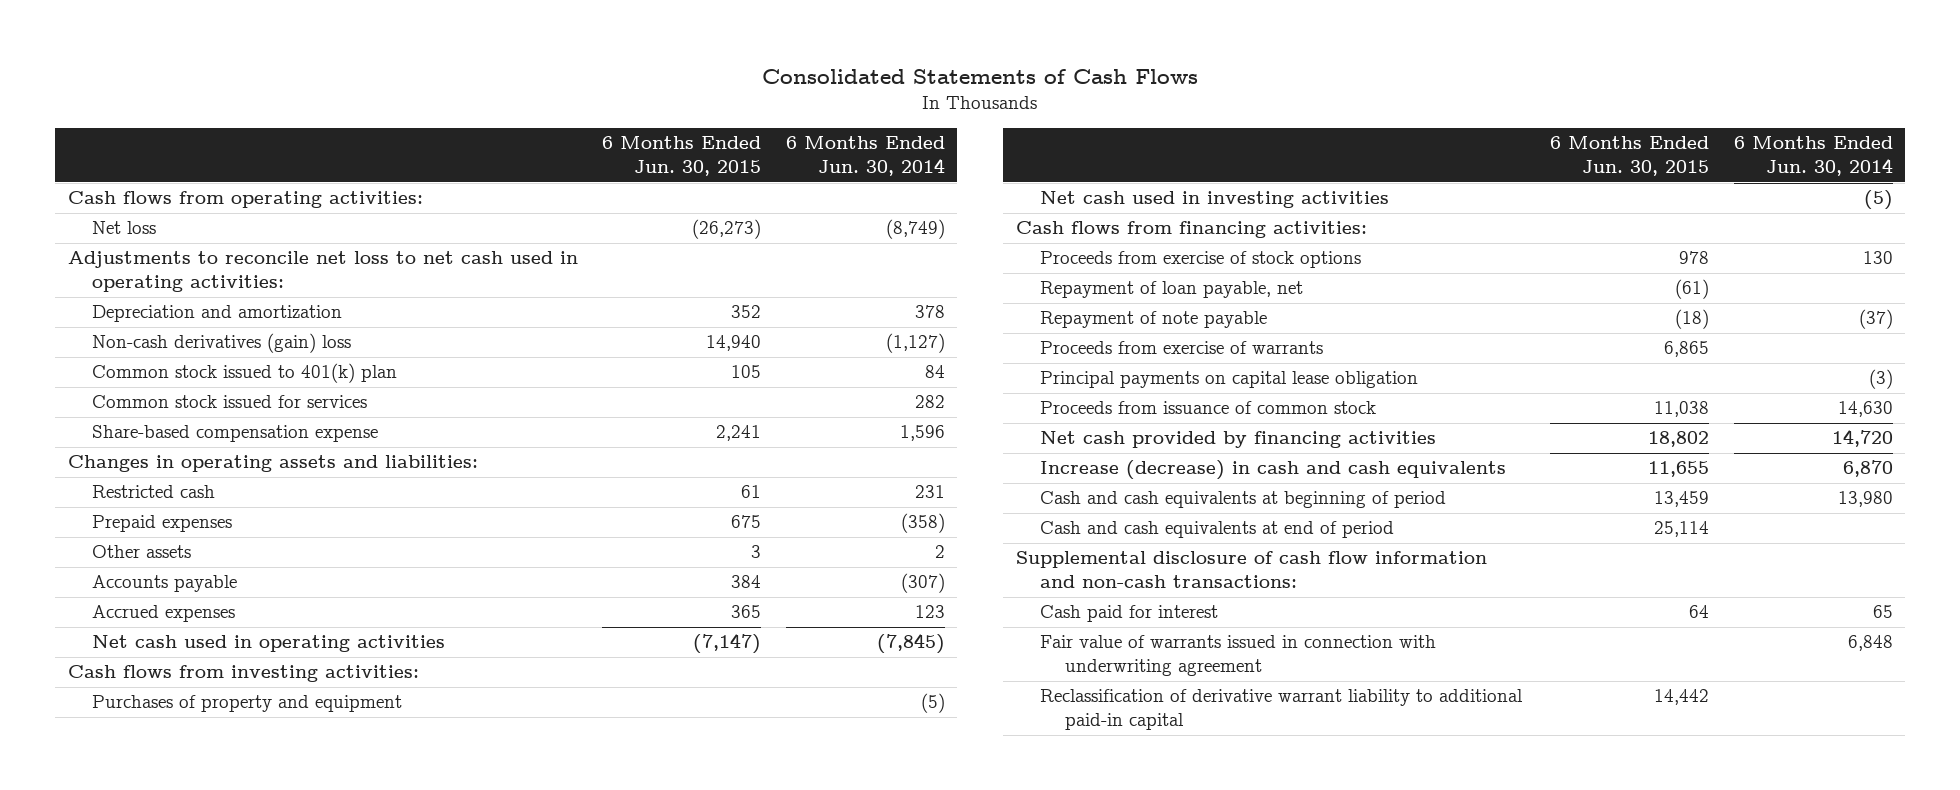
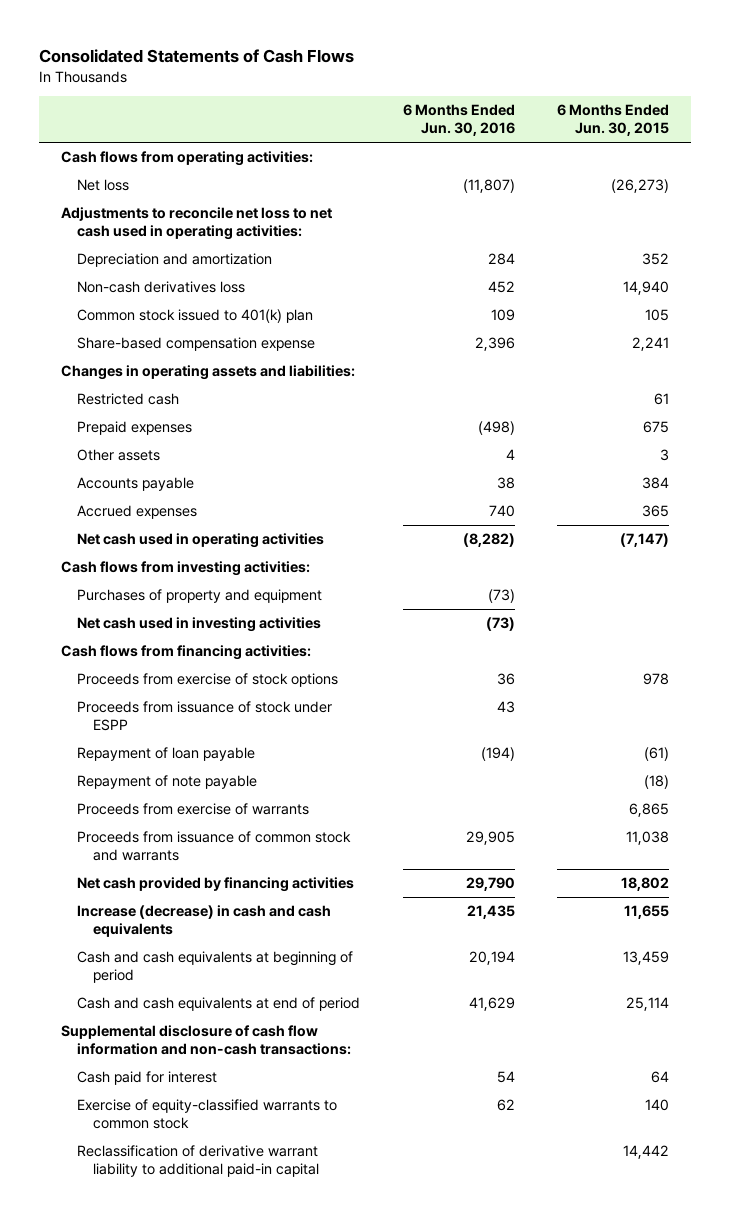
[785,136,945,176] 6 Months Ended Jun. 30, 2014 -> none
none -> [402,104,515,137] 6 Months Ended Jun. 30, 2016
[92,333,352,354] Non-cash derivatives (gain) loss -> [76,281,245,294] Non-cash derivatives loss
[92,395,368,409] Common stock issued for services -> none
none -> [76,701,332,732] Proceeds from issuance of stock under ESPP
[1040,281,1304,299] Repayment of loan payable, net -> [76,747,255,762] Repayment of loan payable
[1040,371,1419,389] Principal payments on capital lease obligation -> none
[1040,401,1377,415] Proceeds from issuance of common stock -> [76,831,351,862] Proceeds from issuance of common stock and warrants
[1040,635,1437,677] Fair value of warrants issued in connection with underwriting agreement -> none
none -> [76,1099,337,1130] Exercise of equity-classified warrants to common stock

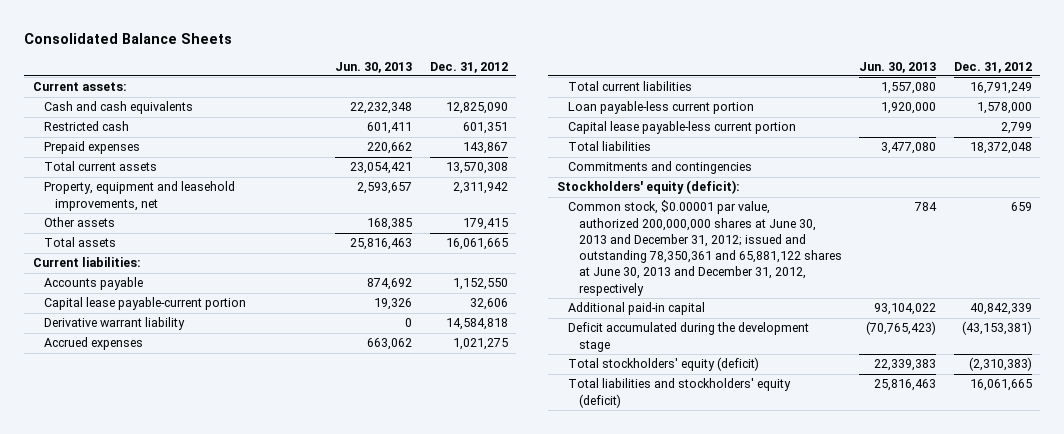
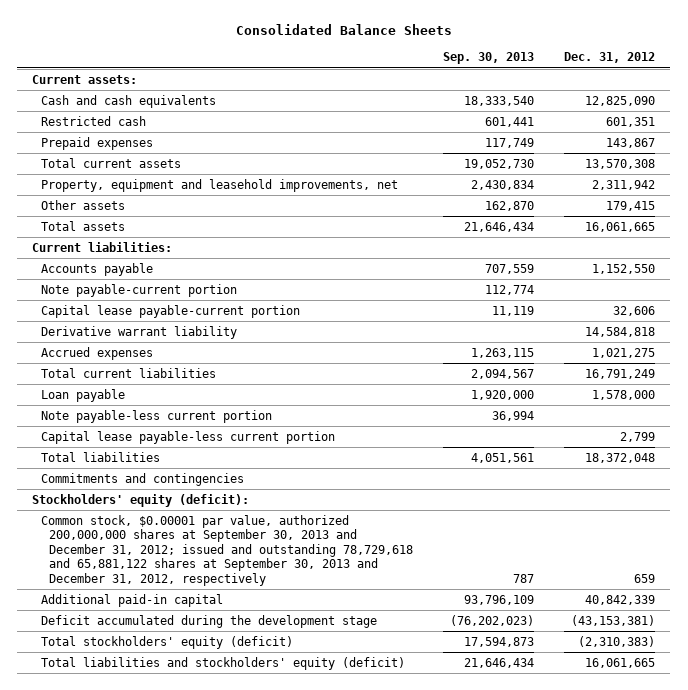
[335,61,413,73] Jun. 30, 2013 -> none
none -> [443,52,535,65] Sep. 30, 2013
none -> [40,283,237,297] Note payable-current portion
[567,101,754,115] Loan payable-less current portion -> [40,388,125,402] Loan payable
none -> [40,409,272,423] Note payable-less current portion
[567,200,842,296] Common stock, $0.00001 par value, authorized 200,000,000 shares at June 30, 2013 and December 31, 2012; issued and outstanding 78,350,361 and 65,881,122 shares at June 30, 2013 and December 31, 2012, respectively -> [40,514,414,586] Common stock, $0.00001 par value, authorized 200,000,000 shares at September 30, 2013 and December 31, 2012; issued and outstanding 78,729,618 and 65,881,122 shares at September 30, 2013 and December 31, 2012, respectively

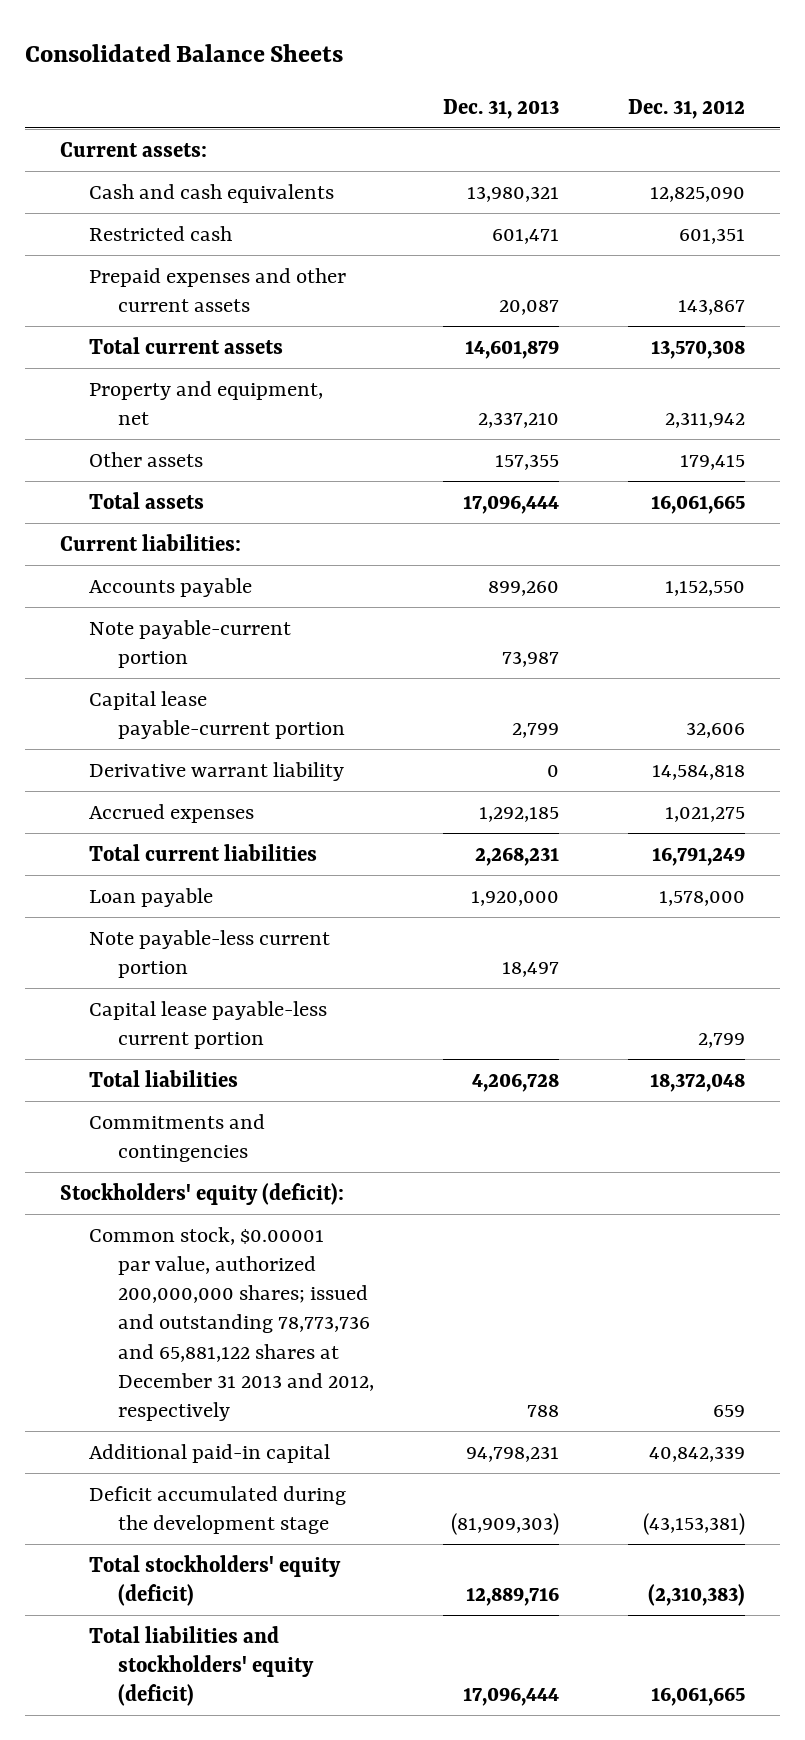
[443,52,535,65] Sep. 30, 2013 -> none
none -> [443,98,560,119] Dec. 31, 2013
[40,136,153,150] Prepaid expenses -> [88,267,346,312] Prepaid expenses and other current assets
[40,178,398,192] Property, equipment and leasehold improvements, net -> [88,380,323,425] Property and equipment, net
[40,514,414,586] Common stock, $0.00001 par value, authorized 200,000,000 shares at September 30, 2013 and December 31, 2012; issued and outstanding 78,729,618 and 65,881,122 shares at September 30, 2013 and December 31, 2012, respectively -> [88,1226,375,1422] Common stock, $0.00001 par value, authorized 200,000,000 shares; issued and outstanding 78,773,736 and 65,881,122 shares at December 31 2013 and 2012, respectively

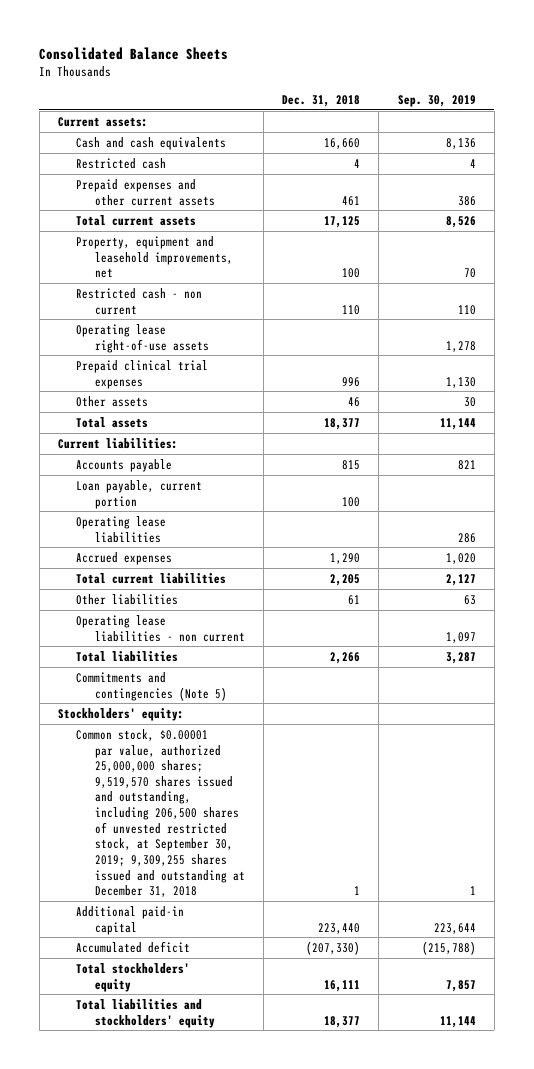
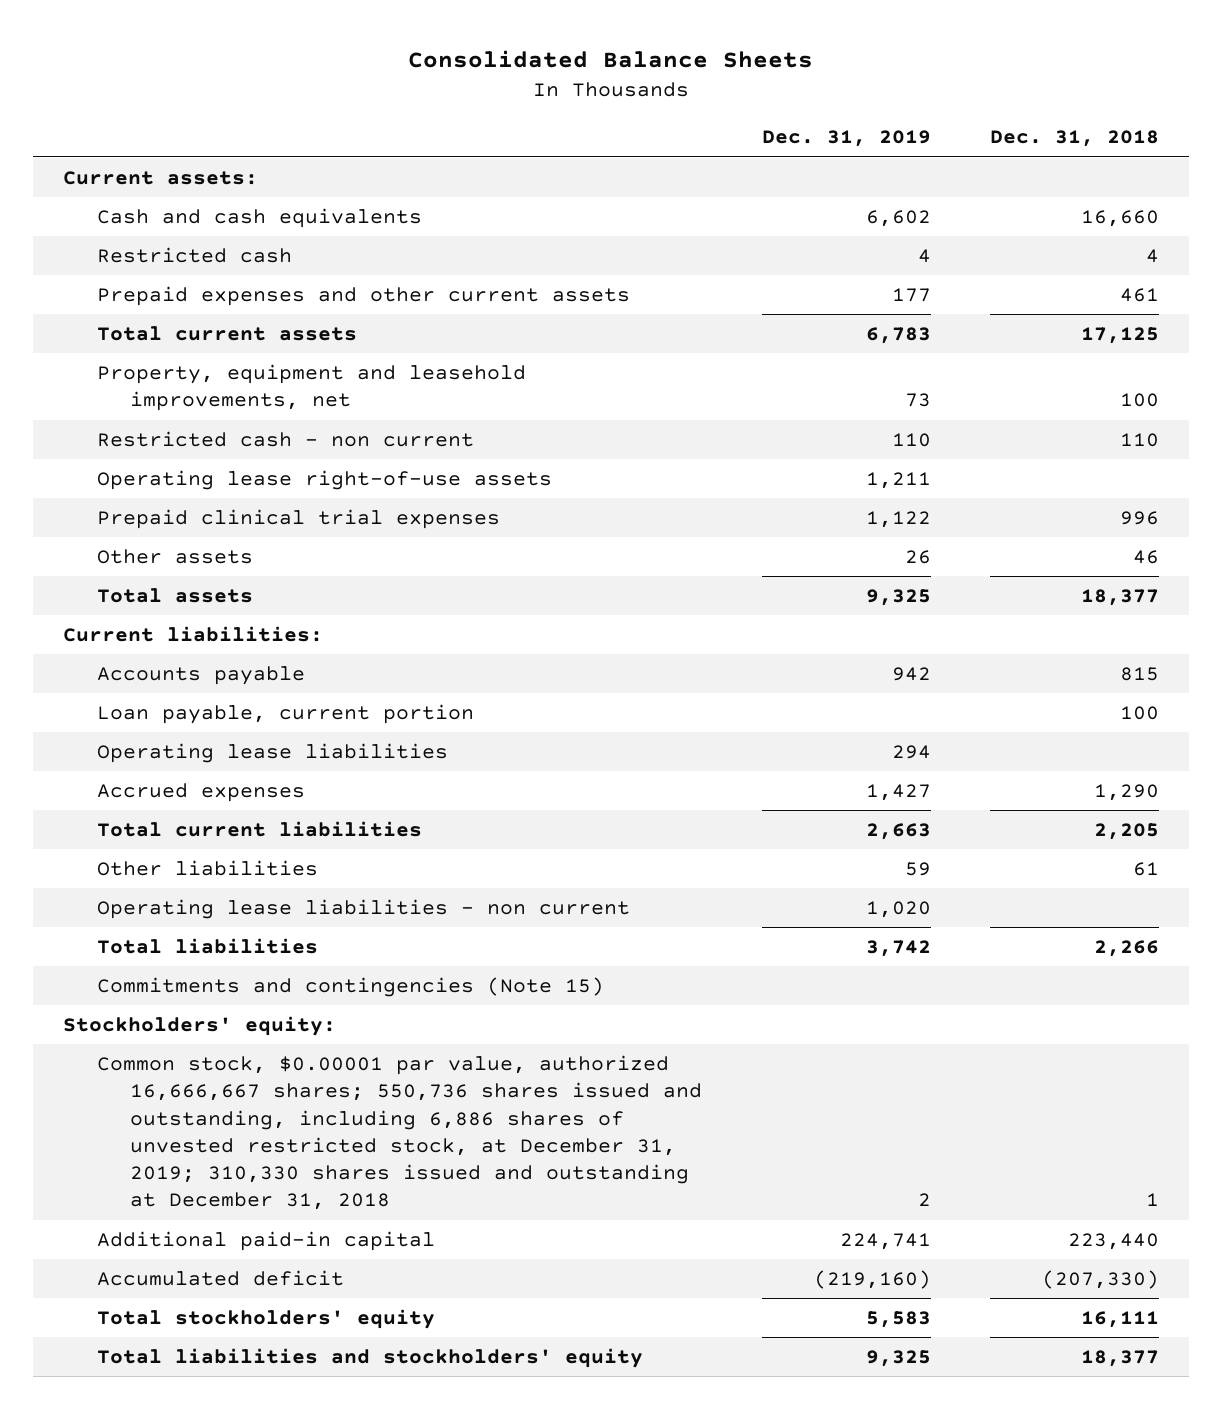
[397,94,476,107] Sep. 30, 2019 -> none
none -> [761,130,931,148] Dec. 31, 2019
[76,671,227,701] Commitments and contingencies (Note 5) -> [96,977,604,998] Commitments and contingencies (Note 15)
[76,728,245,898] Common stock, $0.00001 par value, authorized 25,000,000 shares; 9,519,570 shares issued and outstanding, including 206,500 shares of unvested restricted stock, at September 30, 2019; 9,309,255 shares issued and outstanding at December 31, 2018 -> [96,1055,702,1211] Common stock, $0.00001 par value, authorized 16,666,667 shares; 550,736 shares issued and outstanding, including 6,886 shares of unvested restricted stock, at December 31, 2019; 310,330 shares issued and outstanding at December 31, 2018

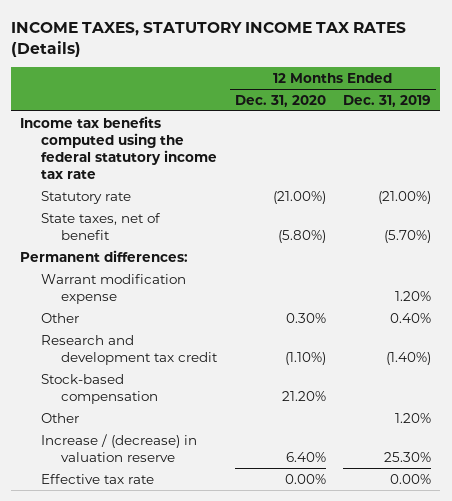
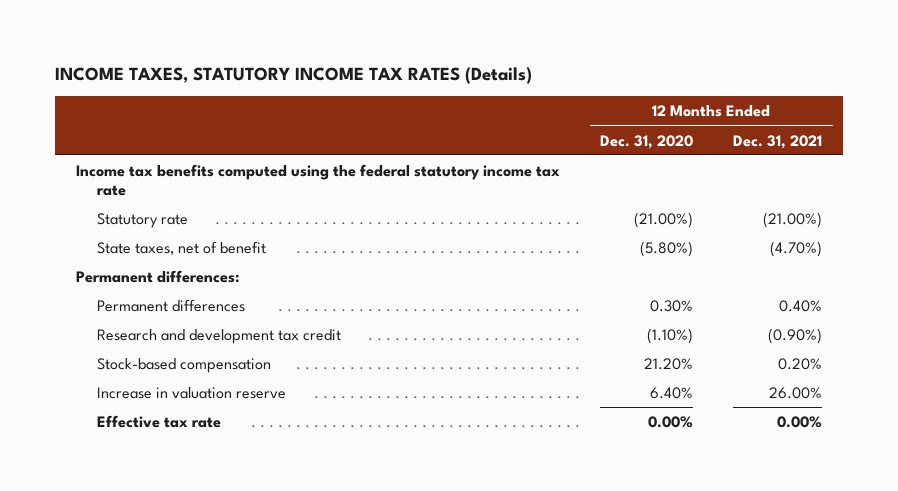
[343,94,432,107] Dec. 31, 2019 -> none
none -> [733,134,823,149] Dec. 31, 2021
[40,273,186,304] Warrant modification expense -> none
[40,312,79,323] Other -> [97,298,246,312] Permanent differences
[40,412,79,423] Other -> none
[40,433,197,462] Increase / (decrease) in valuation reserve -> [97,386,287,399] Increase in valuation reserve

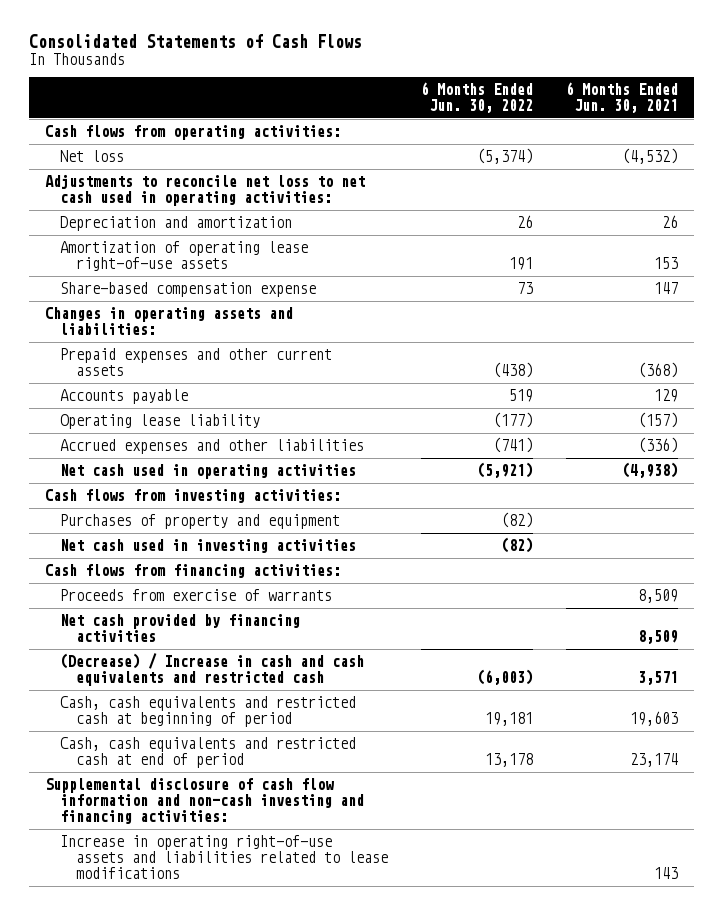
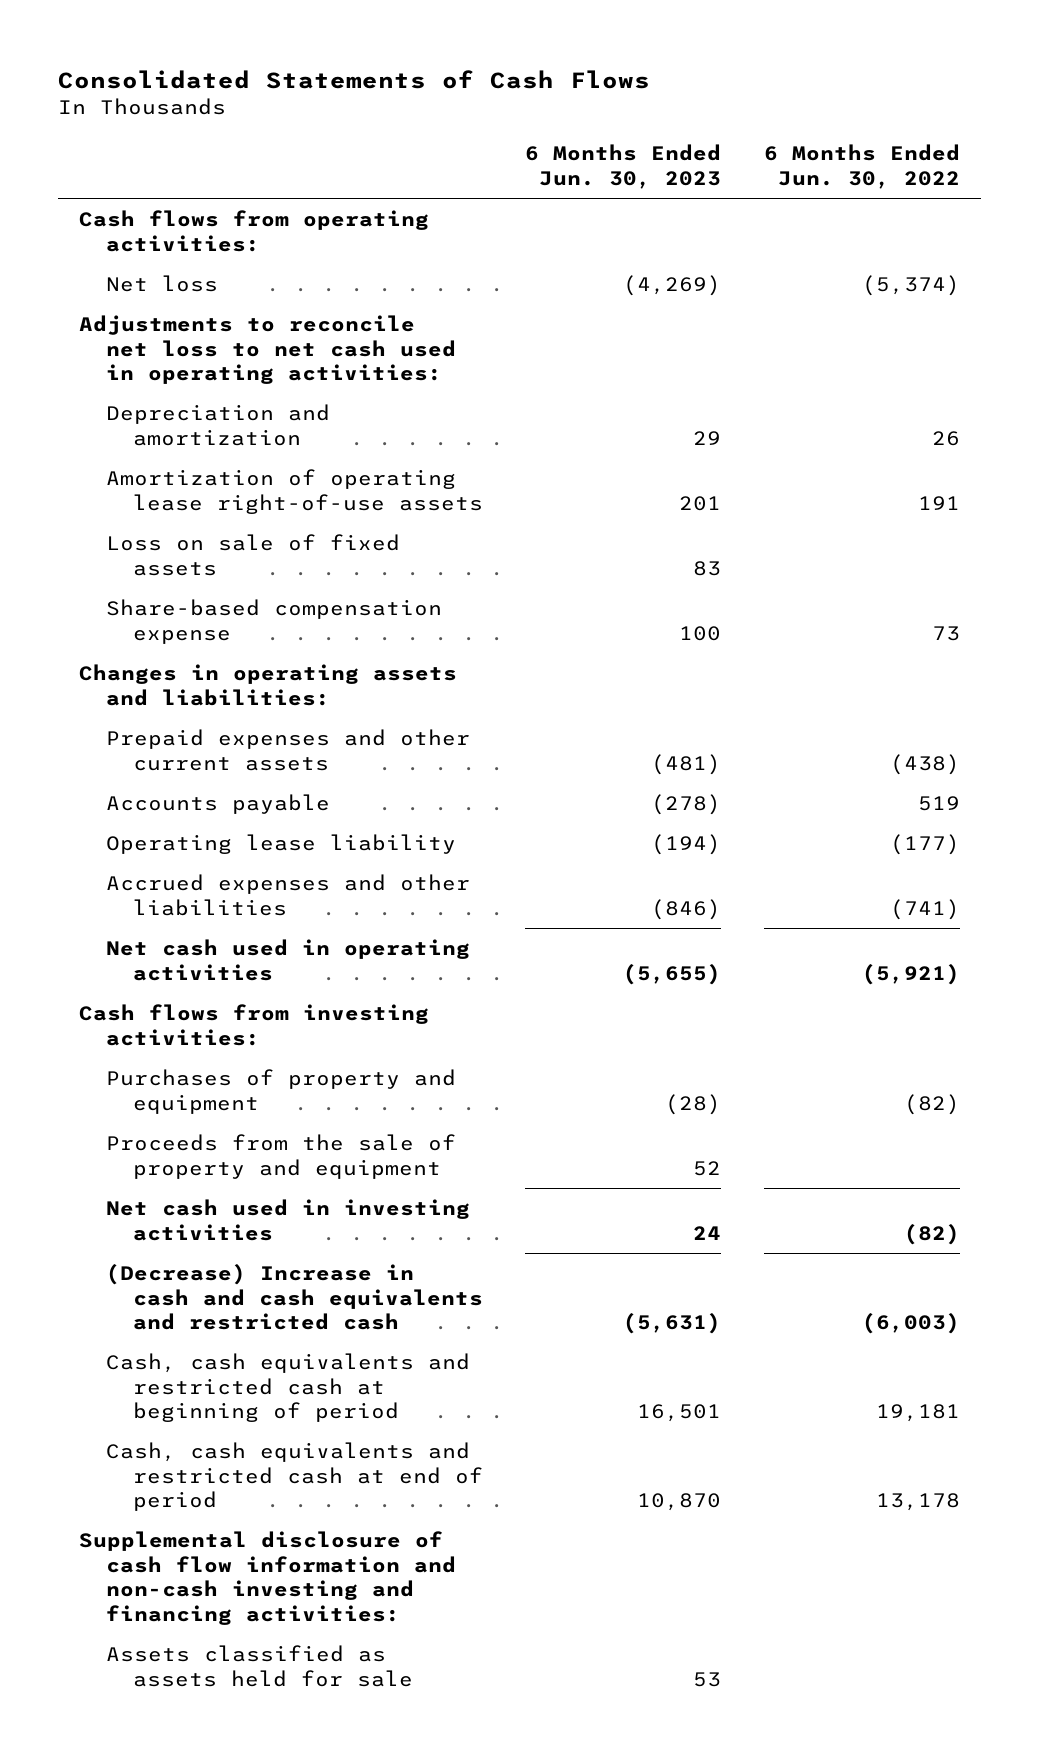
[565,82,678,113] 6 Months Ended Jun. 30, 2021 -> none
none -> [525,144,722,189] 6 Months Ended Jun. 30, 2023
none -> [105,533,400,576] Loss on sale of fixed assets
none -> [105,1133,456,1179] Proceeds from the sale of property and equipment
[45,564,342,579] Cash flows from financing activities: -> none
[60,589,333,602] Proceeds from exercise of warrants -> none
[60,614,301,643] Net cash provided by financing activities -> none
[60,653,365,687] (Decrease) / Increase in cash and cash equivalents and restricted cash -> [105,1263,483,1331] (Decrease) Increase in cash and cash equivalents and restricted cash
[60,835,388,879] Increase in operating right-of-use assets and liabilities related to lease modifications -> none
none -> [105,1644,413,1687] Assets classified as assets held for sale

